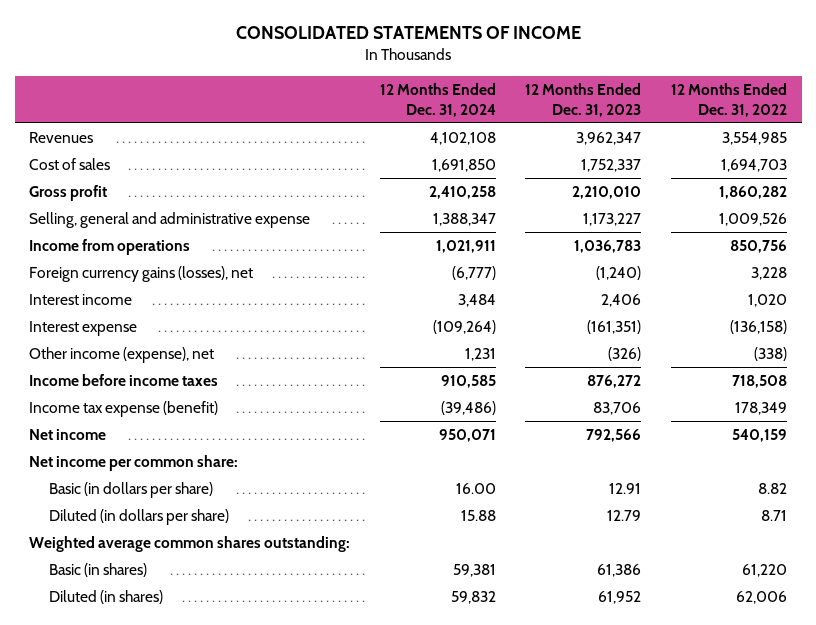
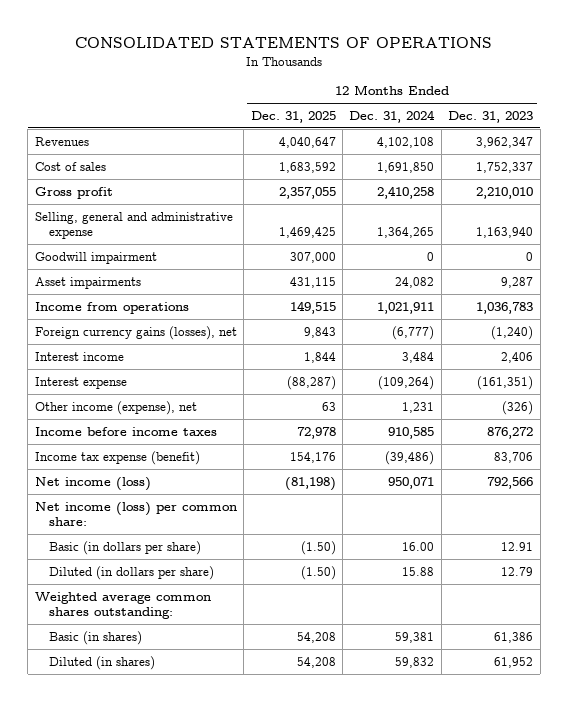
[236,26,582,40] CONSOLIDATED STATEMENTS OF INCOME -> [74,36,492,48] CONSOLIDATED STATEMENTS OF OPERATIONS
[670,82,787,117] 12 Months Ended Dec. 31, 2022 -> none
none -> [250,110,336,123] Dec. 31, 2025
[432,212,496,226] 1,388,347 -> [377,227,435,239] 1,364,265
[583,212,642,226] 1,173,227 -> [476,227,534,239] 1,163,940
none -> [34,251,157,264] Goodwill impairment
none -> [34,276,141,289] Asset impairments
[29,428,107,440] Net income -> [34,476,151,491] Net income (loss)
[29,454,239,471] Net income per common share: -> [34,501,237,527] Net income (loss) per common share:

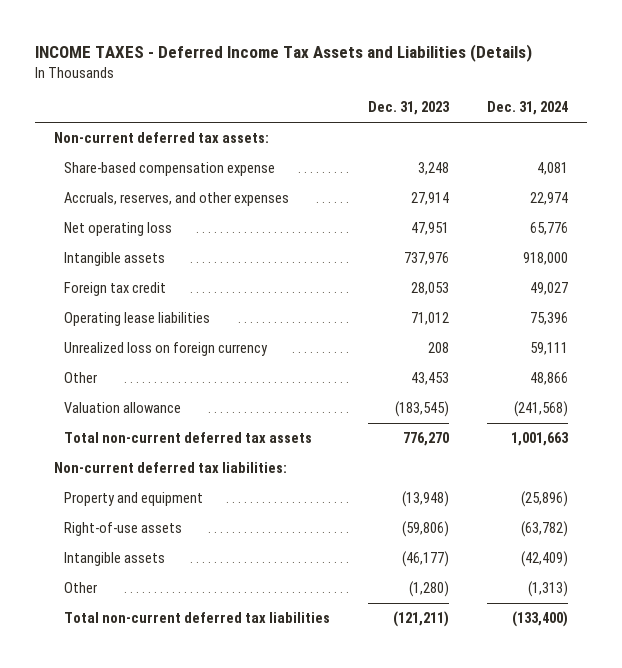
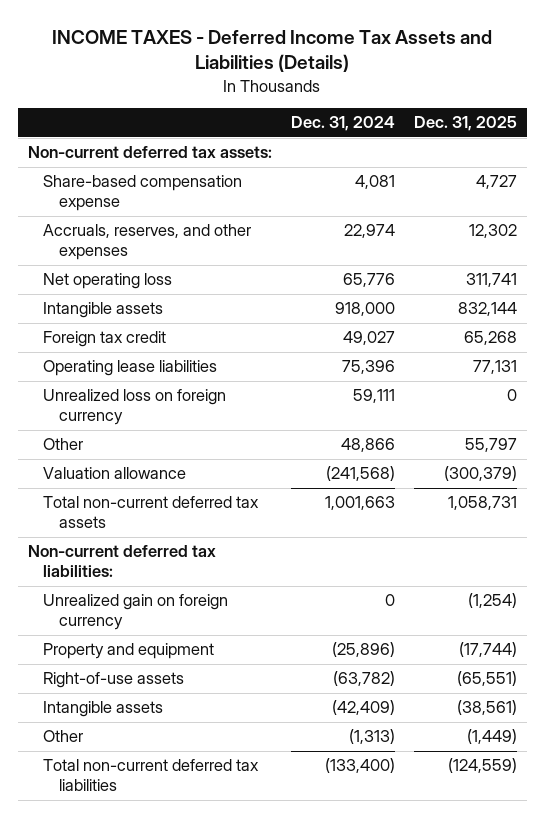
[368,101,451,116] Dec. 31, 2023 -> none
none -> [414,116,518,132] Dec. 31, 2025
none -> [43,594,229,631] Unrealized gain on foreign currency

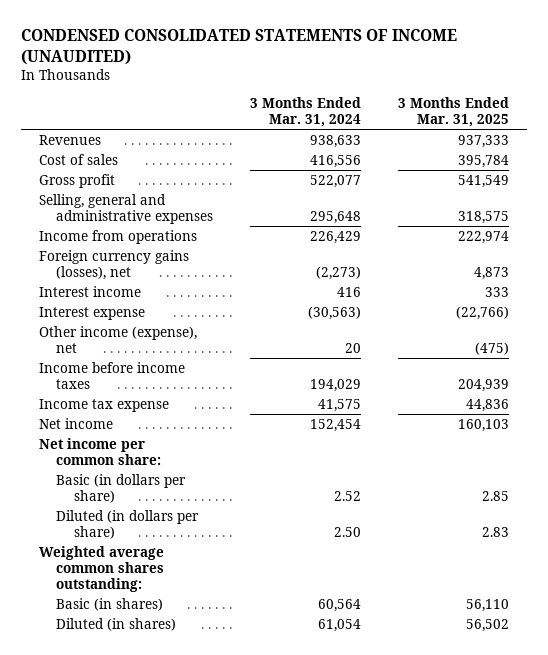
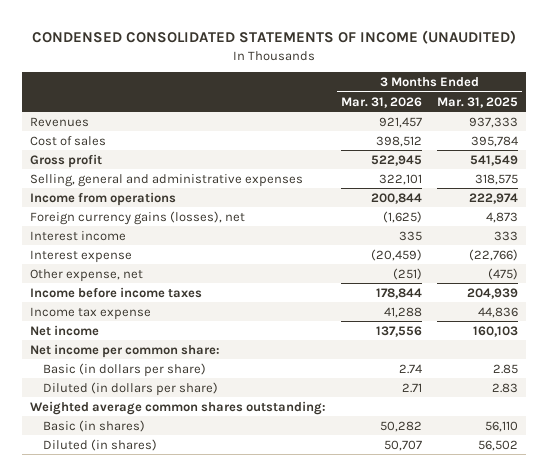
[250,96,362,127] 3 Months Ended Mar. 31, 2024 -> none
none -> [341,96,423,108] Mar. 31, 2026
[38,325,197,353] Other income (expense), net -> [30,268,144,282] Other expense, net

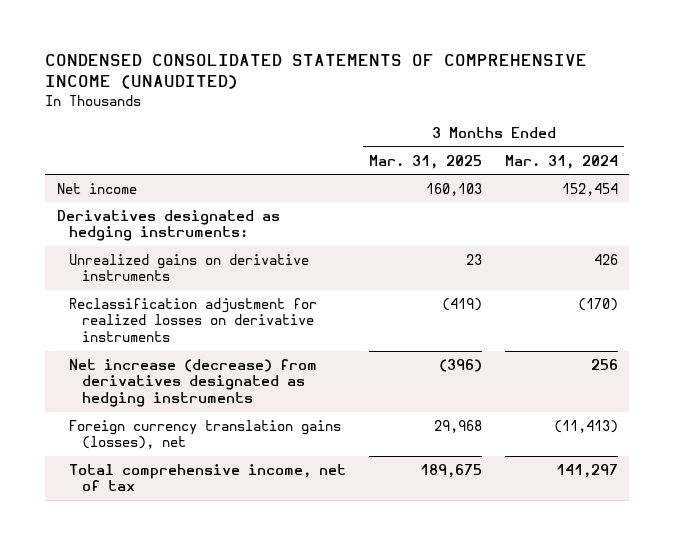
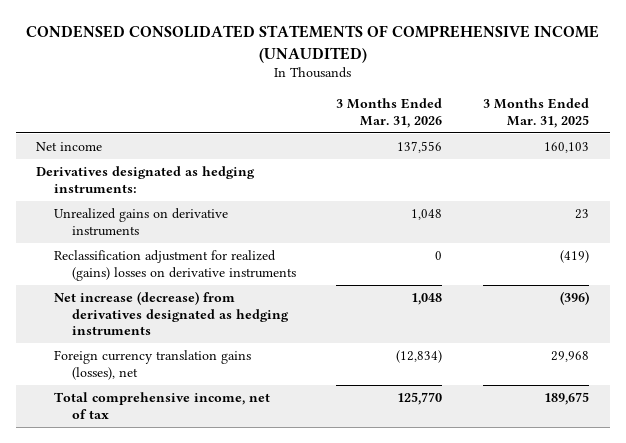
[504,154,618,169] Mar. 31, 2024 -> none
none -> [336,97,443,128] 3 Months Ended Mar. 31, 2026
[69,297,318,342] Reclassification adjustment for realized losses on derivative instruments -> [53,249,296,281] Reclassification adjustment for realized (gains) losses on derivative instruments

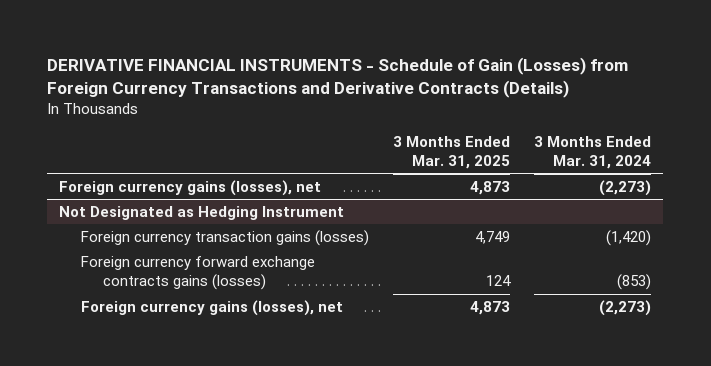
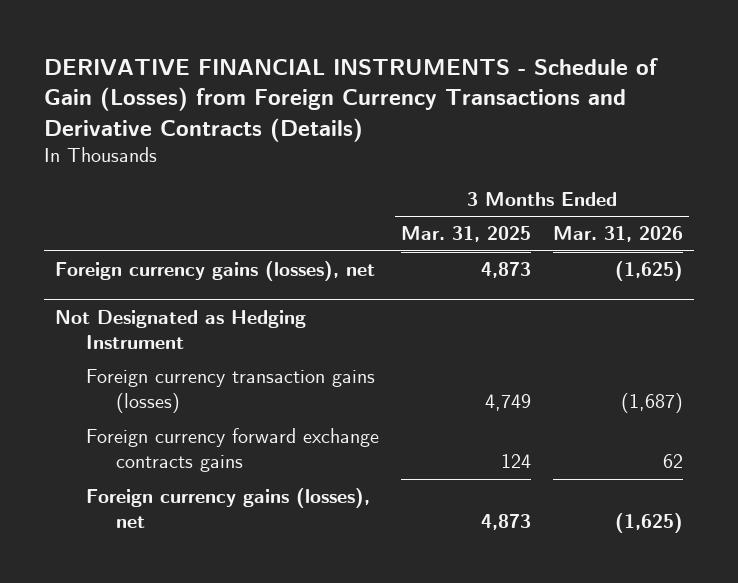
[534,135,652,170] 3 Months Ended Mar. 31, 2024 -> none
none -> [552,226,683,243] Mar. 31, 2026
[81,255,316,291] Foreign currency forward exchange contracts gains (losses) -> [85,428,379,473] Foreign currency forward exchange contracts gains

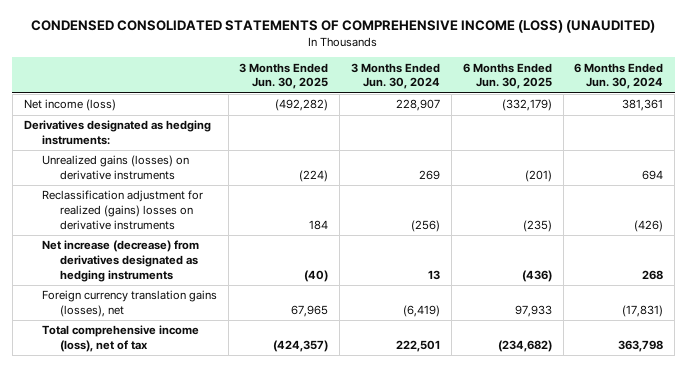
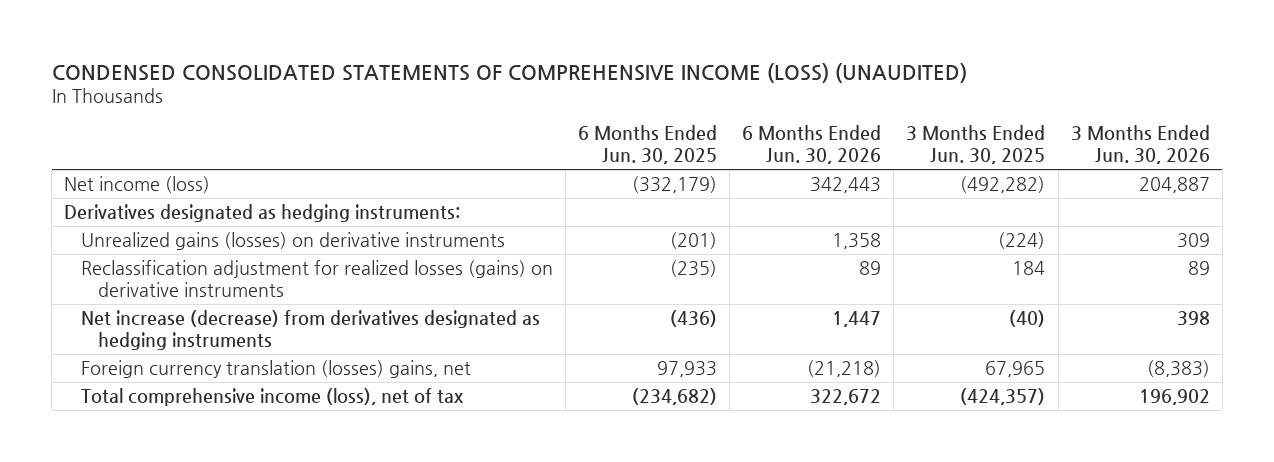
[351,62,441,90] 3 Months Ended Jun. 30, 2024 -> none
[574,62,664,90] 6 Months Ended Jun. 30, 2024 -> none
none -> [742,125,882,165] 6 Months Ended Jun. 30, 2026
none -> [1070,125,1210,165] 3 Months Ended Jun. 30, 2026
[41,190,203,230] Reclassification adjustment for realized (gains) losses on derivative instruments -> [81,260,554,297] Reclassification adjustment for realized losses (gains) on derivative instruments
[41,290,217,318] Foreign currency translation gains (losses), net -> [81,360,472,379] Foreign currency translation (losses) gains, net

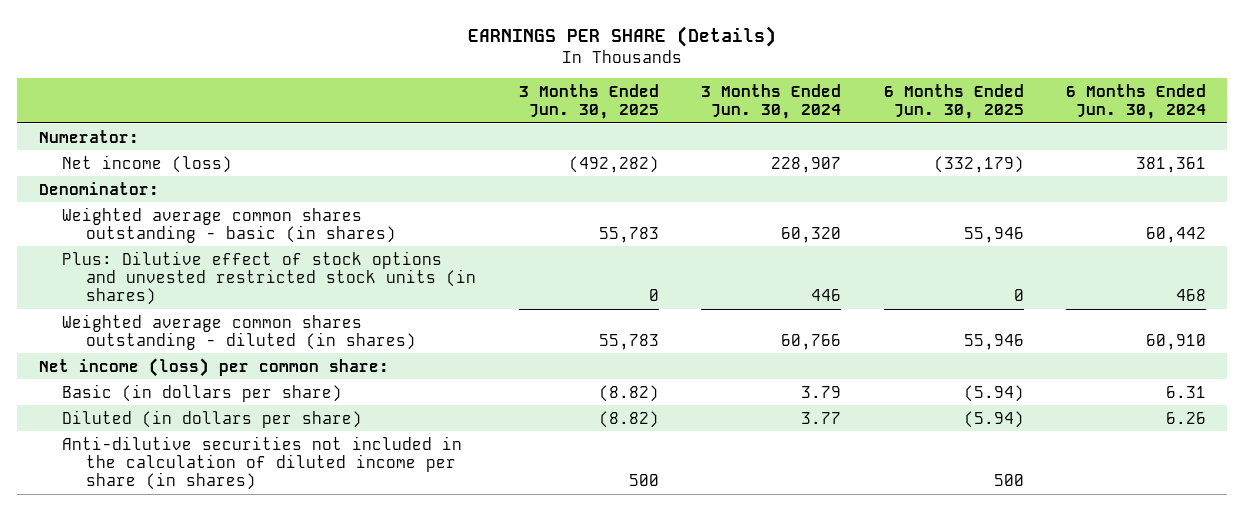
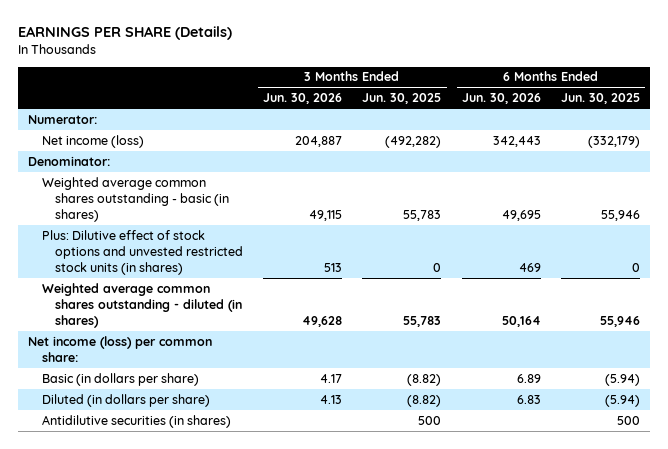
[701,84,842,120] 3 Months Ended Jun. 30, 2024 -> none
[1066,84,1207,120] 6 Months Ended Jun. 30, 2024 -> none
none -> [263,93,343,105] Jun. 30, 2026
none -> [461,93,541,105] Jun. 30, 2026
[62,435,463,491] Anti-dilutive securities not included in the calculation of diluted income per share (in shares) -> [41,414,231,428] Antidilutive securities (in shares)

